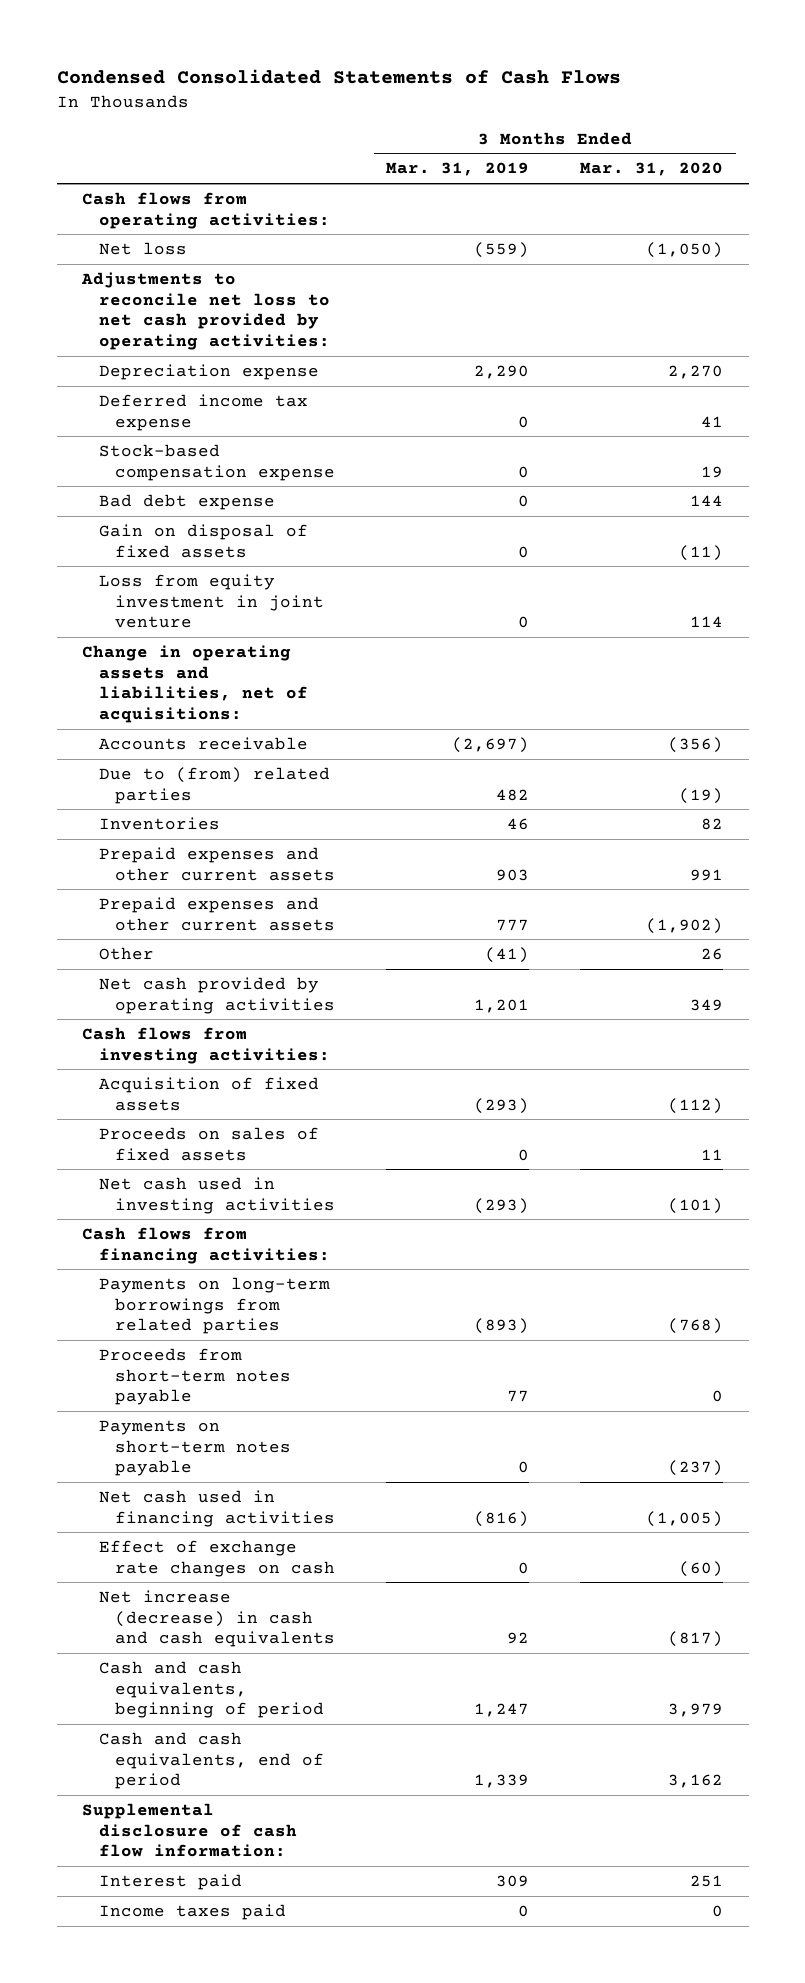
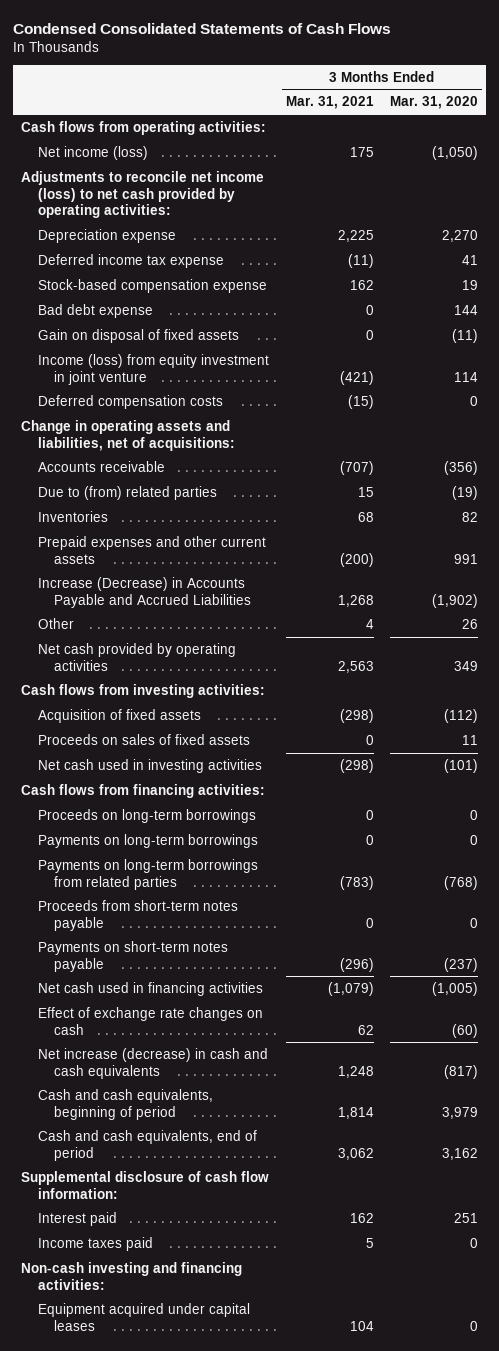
[386,162,530,177] Mar. 31, 2019 -> none
none -> [285,96,374,110] Mar. 31, 2021
[98,241,187,255] Net loss -> [37,145,148,160] Net income (loss)
[80,271,330,351] Adjustments to reconcile net loss to net cash provided by operating activities: -> [21,170,265,219] Adjustments to reconcile net income (loss) to net cash provided by operating activities:
[98,573,325,629] Loss from equity investment in joint venture -> [37,353,269,385] Income (loss) from equity investment in joint venture
none -> [37,394,223,409] Deferred compensation costs
[98,896,336,931] Prepaid expenses and other current assets -> [37,576,251,608] Increase (Decrease) in Accounts Payable and Accrued Liabilities
none -> [37,808,256,823] Proceeds on long-term borrowings
none -> [37,833,258,848] Payments on long-term borrowings
none -> [21,1261,243,1290] Non-cash investing and financing activities:
none -> [37,1302,250,1331] Equipment acquired under capital leases

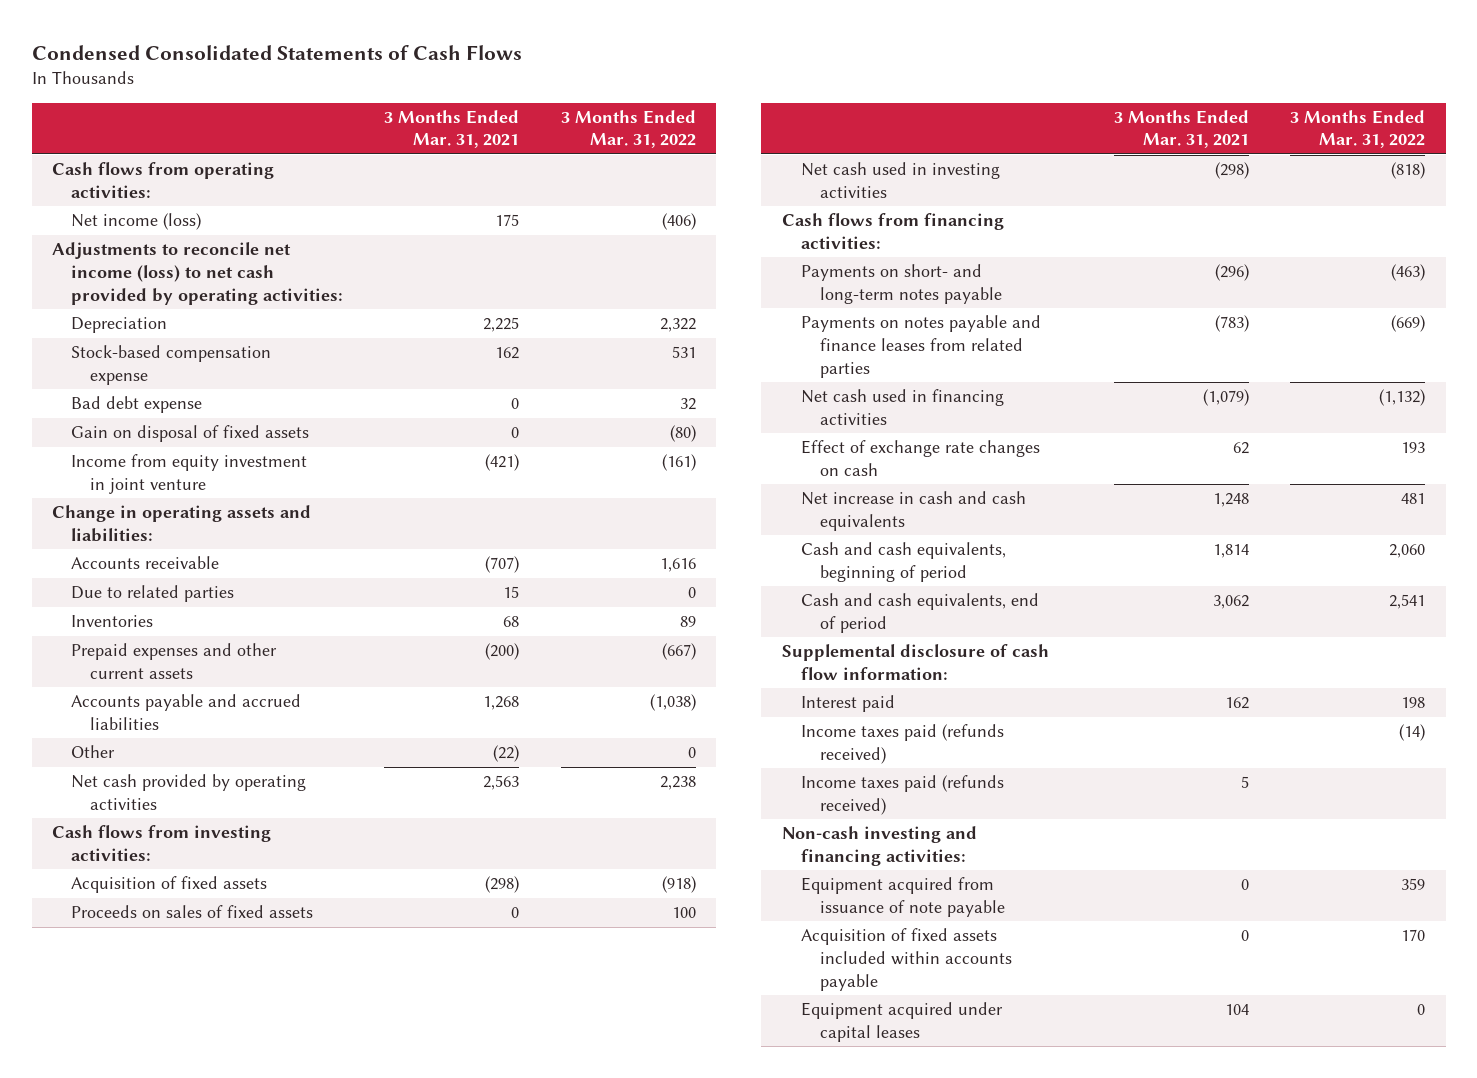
[389,96,478,110] Mar. 31, 2020 -> none
none -> [560,109,696,149] 3 Months Ended Mar. 31, 2022
[37,253,224,268] Deferred income tax expense -> none
[37,228,176,243] Depreciation expense -> [71,317,168,334] Depreciation
[37,394,223,409] Deferred compensation costs -> none
[37,353,269,385] Income (loss) from equity investment in joint venture -> [71,454,308,494] Income from equity investment in joint venture
[21,419,235,451] Change in operating assets and liabilities, net of acquisitions: -> [52,505,312,542] Change in operating assets and liabilities:
[37,485,217,500] Due to (from) related parties -> [71,585,235,603] Due to related parties
[37,576,251,608] Increase (Decrease) in Accounts Payable and Accrued Liabilities -> [71,694,302,730] Accounts payable and accrued liabilities
[365,618,374,629] 4 -> [493,745,520,763] (22)
[37,808,256,823] Proceeds on long-term borrowings -> none
[37,899,238,931] Proceeds from short-term notes payable -> none
[37,940,228,972] Payments on short-term notes payable -> none
[37,833,258,848] Payments on long-term borrowings -> [800,264,1002,304] Payments on short- and long-term notes payable
[365,834,374,845] 0 -> [1214,264,1249,282] (296)
[37,858,258,890] Payments on long-term borrowings from related parties -> [800,315,1041,378] Payments on notes payable and finance leases from related parties
[37,1047,268,1079] Net increase (decrease) in cash and cash equivalents -> [800,491,1026,531] Net increase in cash and cash equivalents
none -> [800,724,1004,764] Income taxes paid (refunds received)
[37,1236,153,1251] Income taxes paid -> [800,775,1004,815] Income taxes paid (refunds received)
none -> [800,877,1005,917] Equipment acquired from issuance of note payable
none -> [800,928,1012,991] Acquisition of fixed assets included within accounts payable

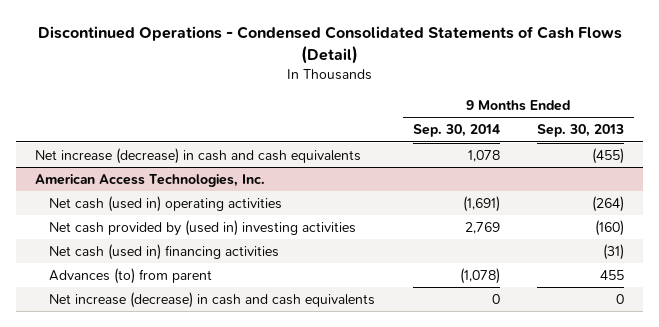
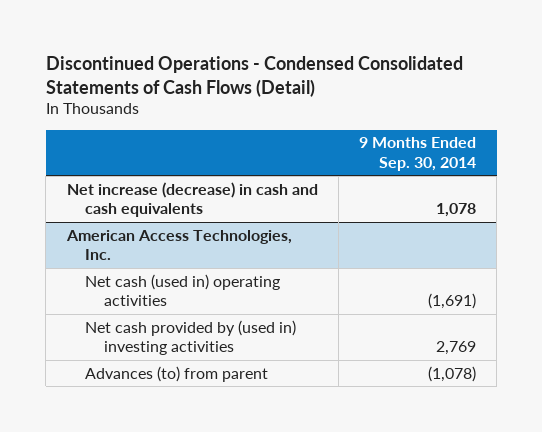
[537,124,625,138] Sep. 30, 2013 -> none
[49,243,280,260] Net cash (used in) financing activities -> none
[49,291,376,308] Net increase (decrease) in cash and cash equivalents -> none

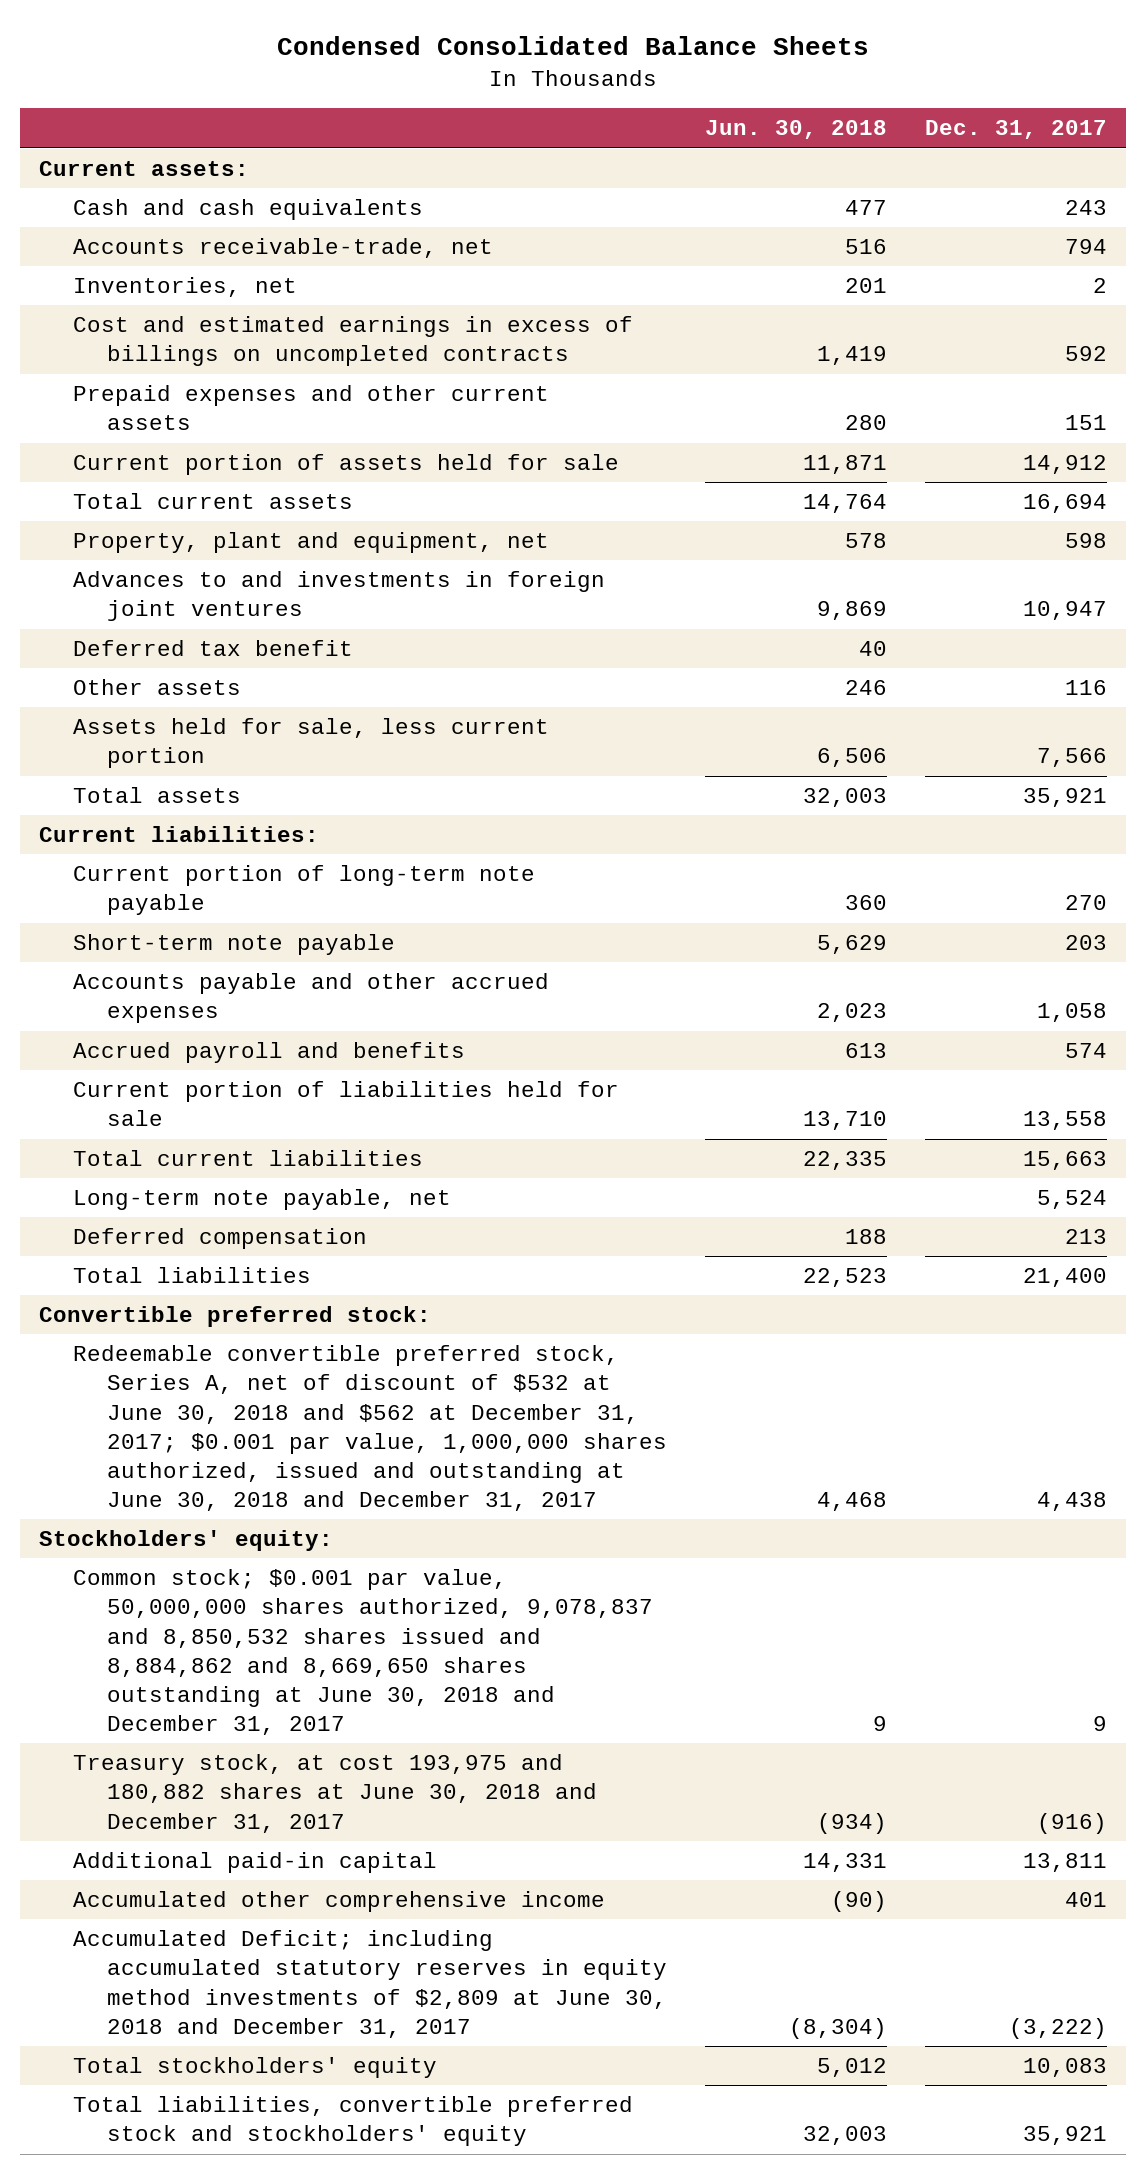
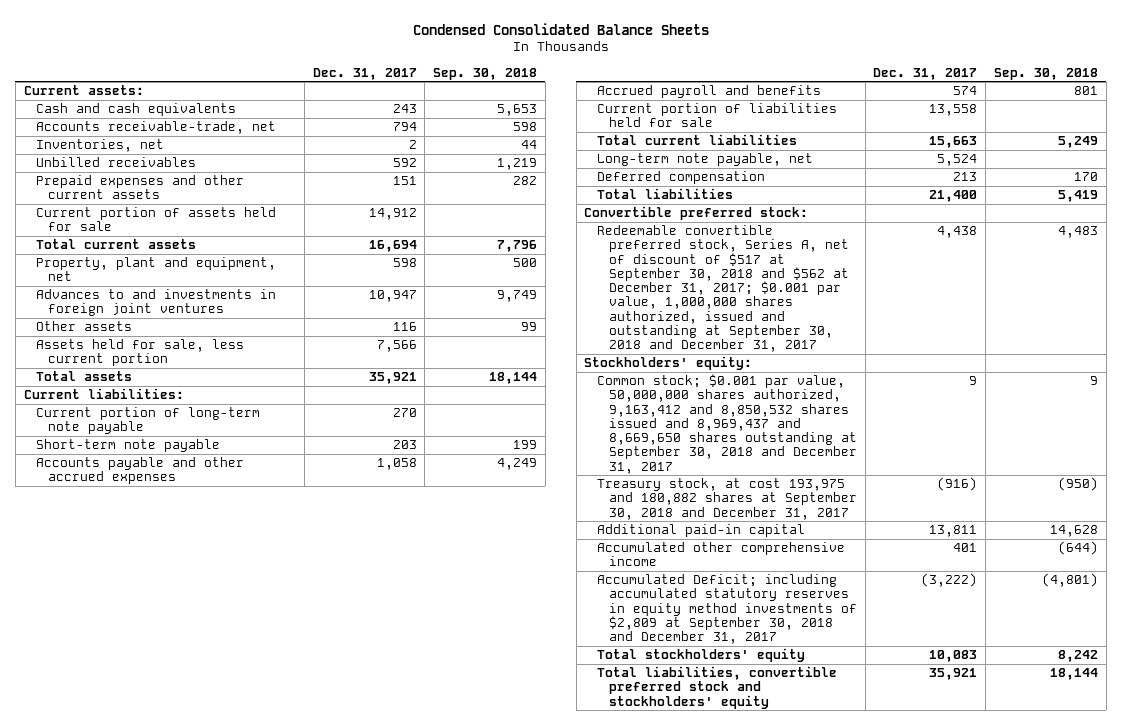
[705,120,888,140] Jun. 30, 2018 -> none
none -> [433,67,538,80] Sep. 30, 2018
[73,316,634,367] Cost and estimated earnings in excess of billings on uncompleted contracts -> [35,157,196,168] Unbilled receivables
[73,640,354,657] Deferred tax benefit -> none
[73,1345,668,1512] Redeemable convertible preferred stock, Series A, net of discount of $532 at June 30, 2018 and $562 at December 31, 2017; $0.001 par value, 1,000,000 shares authorized, issued and outstanding at June 30, 2018 and December 31, 2017 -> [596,225,850,353] Redeemable convertible preferred stock, Series A, net of discount of $517 at September 30, 2018 and $562 at December 31, 2017; $0.001 par value, 1,000,000 shares authorized, issued and outstanding at September 30, 2018 and December 31, 2017
[73,1569,654,1736] Common stock; $0.001 par value, 50,000,000 shares authorized, 9,078,837 and 8,850,532 shares issued and 8,884,862 and 8,669,650 shares outstanding at June 30, 2018 and December 31, 2017 -> [596,374,858,474] Common stock; $0.001 par value, 50,000,000 shares authorized, 9,163,412 and 8,850,532 shares issued and 8,969,437 and 8,669,650 shares outstanding at September 30, 2018 and December 31, 2017
[73,1754,598,1833] Treasury stock, at cost 193,975 and 180,882 shares at June 30, 2018 and December 31, 2017 -> [596,478,858,520] Treasury stock, at cost 193,975 and 180,882 shares at September 30, 2018 and December 31, 2017
[73,1930,668,2038] Accumulated Deficit; including accumulated statutory reserves in equity method investments of $2,809 at June 30, 2018 and December 31, 2017 -> [596,574,858,645] Accumulated Deficit; including accumulated statutory reserves in equity method investments of $2,809 at September 30, 2018 and December 31, 2017

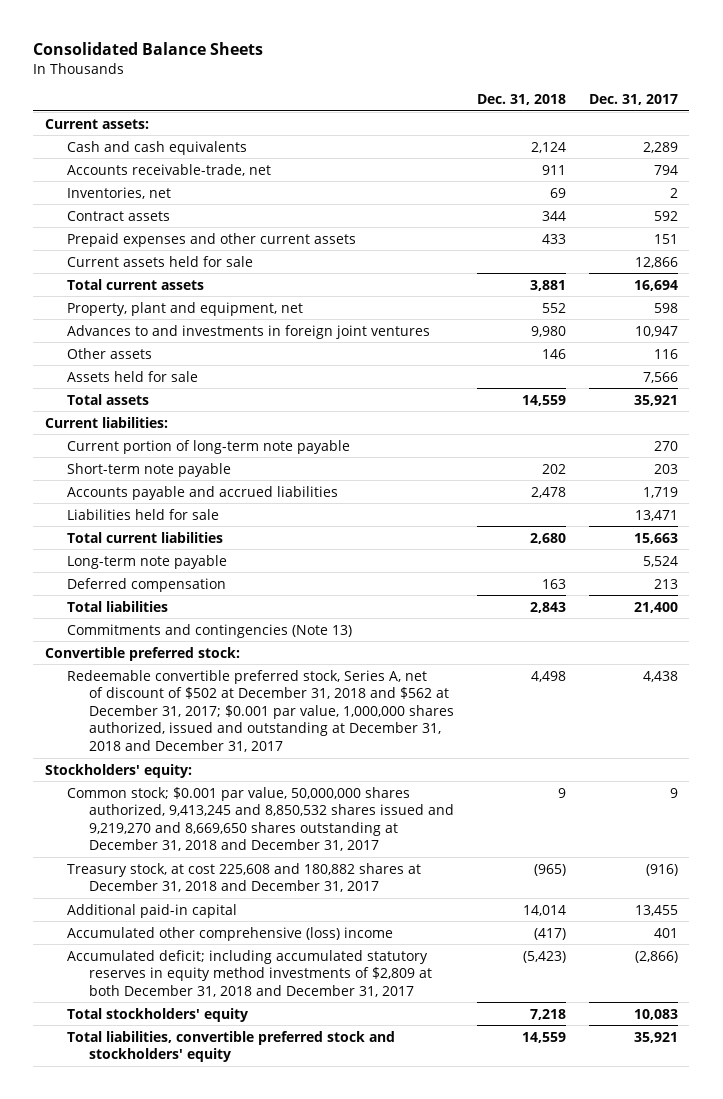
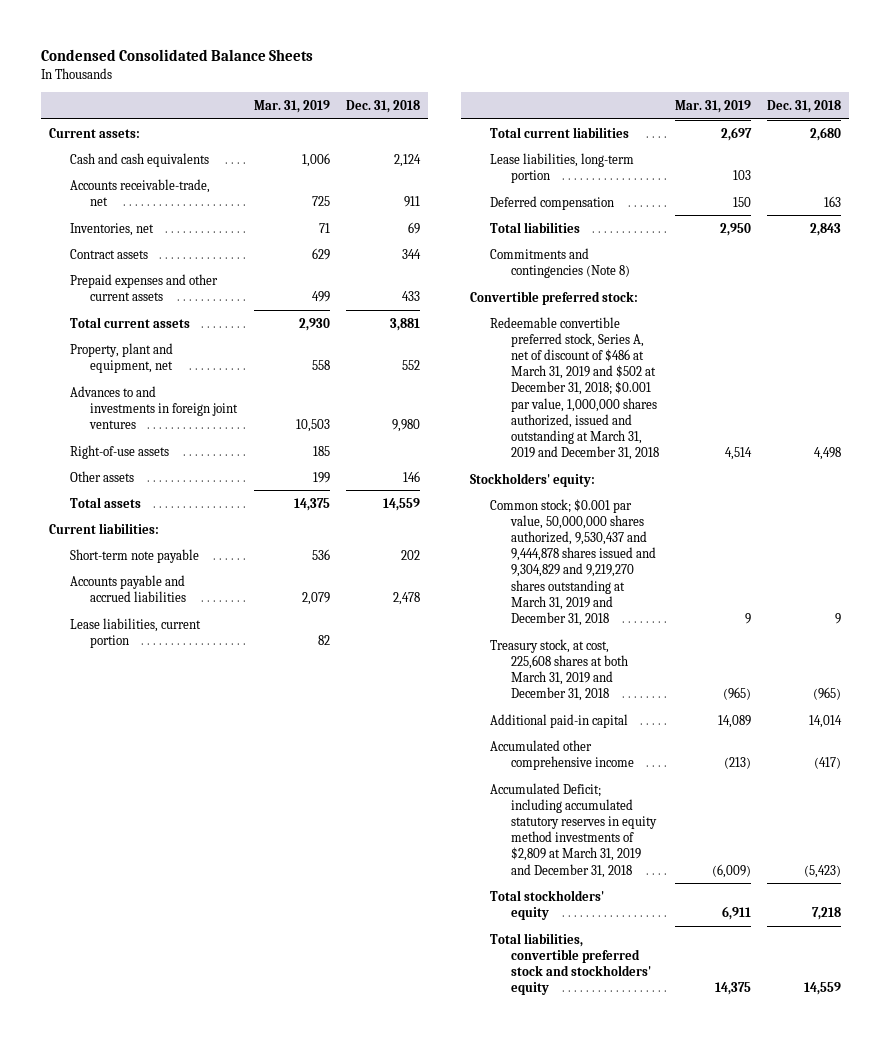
[33,41,264,55] Consolidated Balance Sheets -> [40,49,313,62] Condensed Consolidated Balance Sheets
[588,94,678,106] Dec. 31, 2017 -> none
none -> [254,100,331,114] Mar. 31, 2019
[66,255,253,267] Current assets held for sale -> none
none -> [69,444,169,459] Right-of-use assets
[66,370,198,382] Assets held for sale -> none
[66,439,350,454] Current portion of long-term note payable -> none
[66,508,219,520] Liabilities held for sale -> none
none -> [69,617,201,648] Lease liabilities, current portion
[66,554,227,569] Long-term note payable -> none
none -> [490,152,635,183] Lease liabilities, long-term portion
[66,623,352,638] Commitments and contingencies (Note 13) -> [490,247,630,278] Commitments and contingencies (Note 8)
[66,669,454,753] Redeemable convertible preferred stock, Series A, net of discount of $502 at December 31, 2018 and $562 at December 31, 2017; $0.001 par value, 1,000,000 shares authorized, issued and outstanding at December 31, 2018 and December 31, 2017 -> [490,316,659,461] Redeemable convertible preferred stock, Series A, net of discount of $486 at March 31, 2019 and $502 at December 31, 2018; $0.001 par value, 1,000,000 shares authorized, issued and outstanding at March 31, 2019 and December 31, 2018
[66,786,454,852] Common stock; $0.001 par value, 50,000,000 shares authorized, 9,413,245 and 8,850,532 shares issued and 9,219,270 and 8,669,650 shares outstanding at December 31, 2018 and December 31, 2017 -> [490,498,656,627] Common stock; $0.001 par value, 50,000,000 shares authorized, 9,530,437 and 9,444,878 shares issued and 9,304,829 and 9,219,270 shares outstanding at March 31, 2019 and December 31, 2018
[66,862,421,893] Treasury stock, at cost 225,608 and 180,882 shares at December 31, 2018 and December 31, 2017 -> [490,638,628,702] Treasury stock, at cost, 225,608 shares at both March 31, 2019 and December 31, 2018
[66,926,393,941] Accumulated other comprehensive (loss) income -> [490,739,634,770] Accumulated other comprehensive income
[66,949,432,997] Accumulated deficit; including accumulated statutory reserves in equity method investments of $2,809 at both December 31, 2018 and December 31, 2017 -> [490,782,657,878] Accumulated Deficit; including accumulated statutory reserves in equity method investments of $2,809 at March 31, 2019 and December 31, 2018

